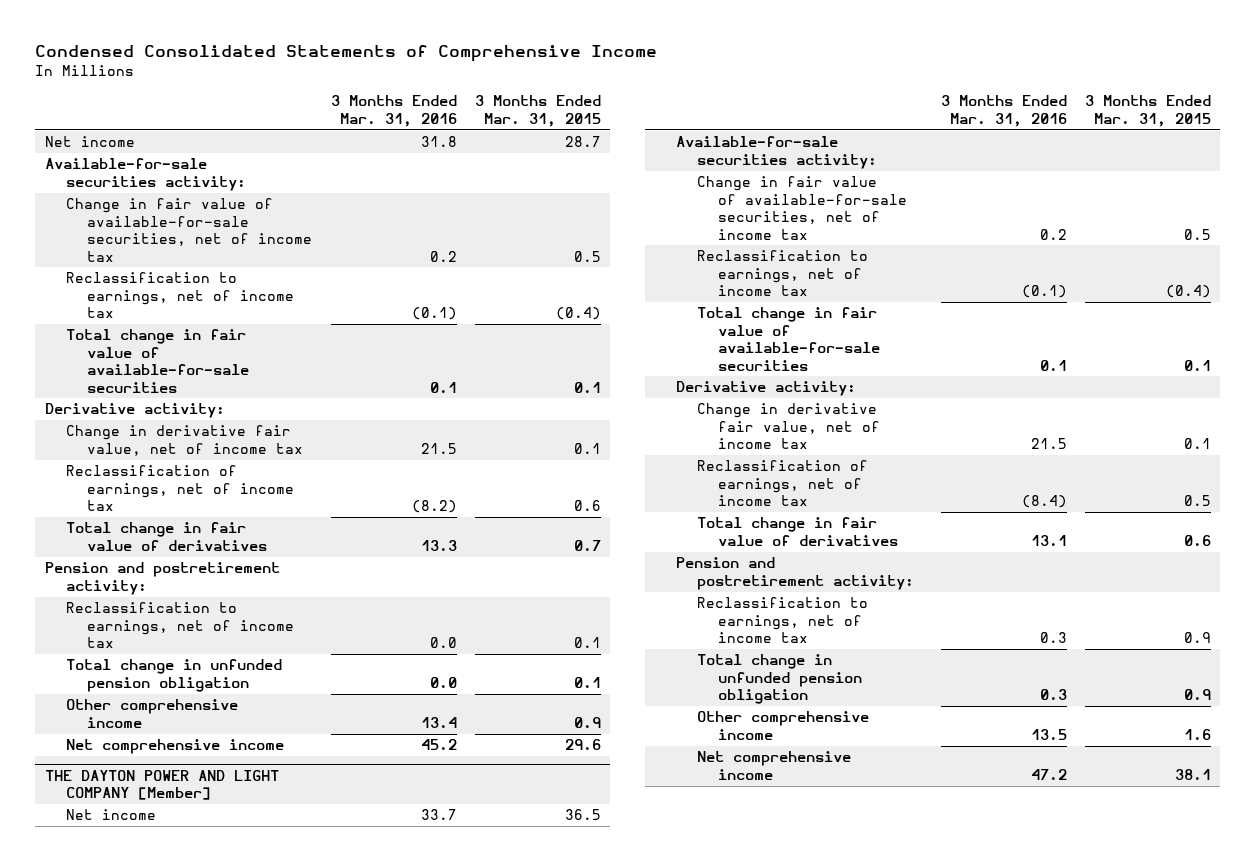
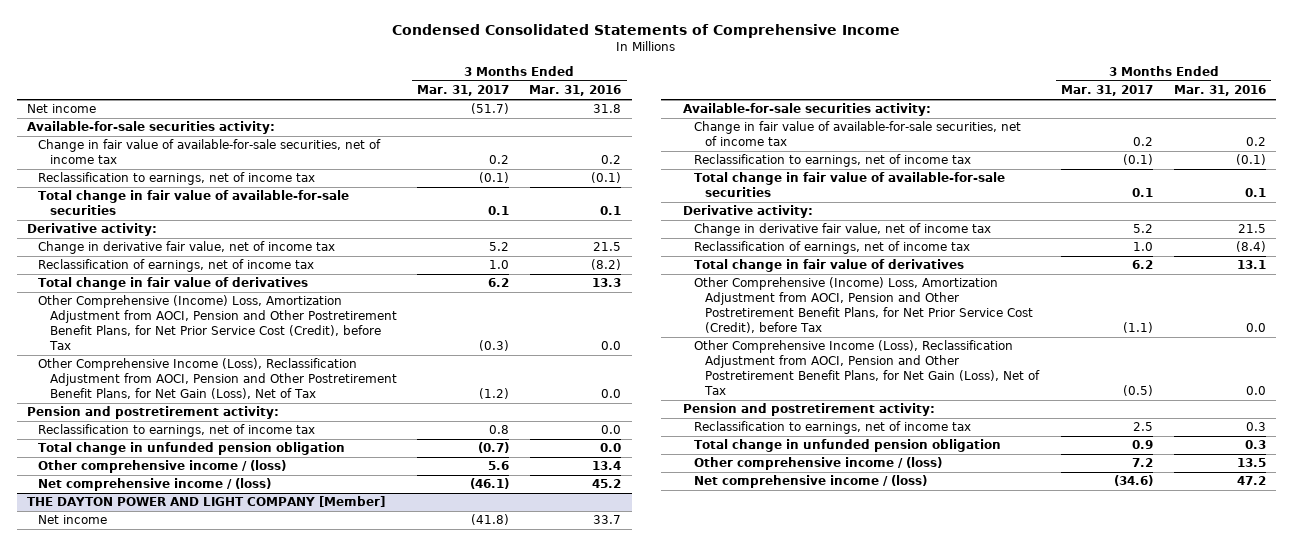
[475,95,602,127] 3 Months Ended Mar. 31, 2015 -> none
none -> [417,85,510,97] Mar. 31, 2017
none -> [38,295,397,350] Other Comprehensive (Income) Loss, Amortization Adjustment from AOCI, Pension and Other Postretirement Benefit Plans, for Net Prior Service Cost (Credit), before Tax
none -> [38,358,397,400] Other Comprehensive Income (Loss), Reclassification Adjustment from AOCI, Pension and Other Postretirement Benefit Plans, for Net Gain (Loss), Net of Tax
[65,699,238,728] Other comprehensive income -> [38,460,287,474] Other comprehensive income / (loss)
[65,739,284,755] Net comprehensive income -> [38,478,272,492] Net comprehensive income / (loss)
none -> [693,277,1034,333] Other Comprehensive (Income) Loss, Amortization Adjustment from AOCI, Pension and Other Postretirement Benefit Plans, for Net Prior Service Cost (Credit), before Tax
none -> [693,340,1041,395] Other Comprehensive Income (Loss), Reclassification Adjustment from AOCI, Pension and Other Postretirement Benefit Plans, for Net Gain (Loss), Net of Tax
[697,711,870,740] Other comprehensive income -> [693,457,942,471] Other comprehensive income / (loss)
[697,751,852,780] Net comprehensive income -> [693,475,927,489] Net comprehensive income / (loss)

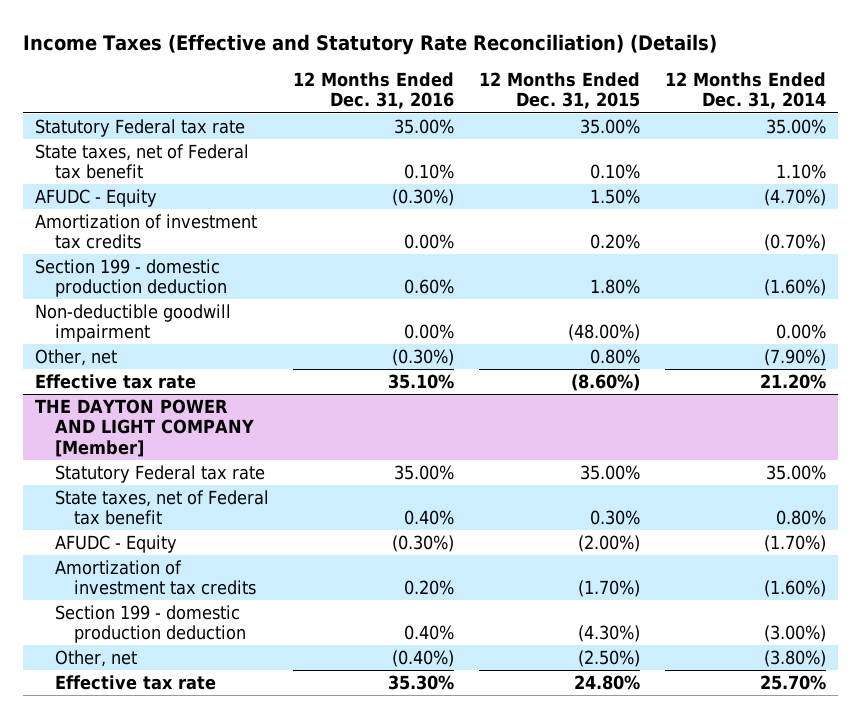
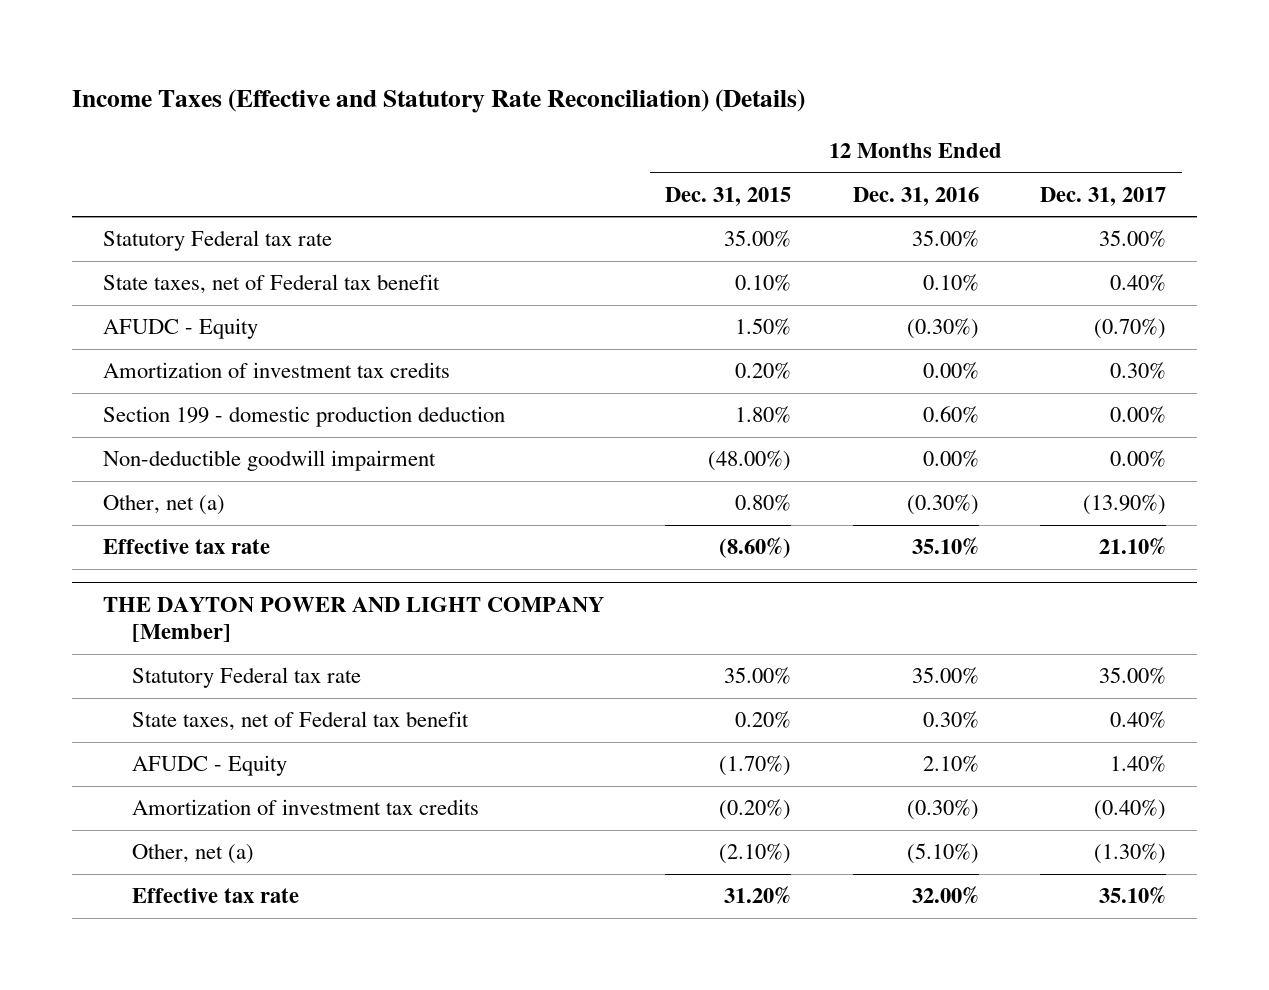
[664,71,826,110] 12 Months Ended Dec. 31, 2014 -> none
none -> [1040,186,1167,206] Dec. 31, 2017
[35,348,118,366] Other, net -> [102,494,225,516] Other, net (a)
[54,604,247,644] Section 199 - domestic production deduction -> none
[404,510,455,526] 0.40% -> [922,711,979,729] 0.30%
[589,510,640,526] 0.30% -> [735,711,792,729] 0.20%
[392,534,455,552] (0.30%) -> [922,755,979,773] 2.10%
[577,534,640,552] (2.00%) -> [719,755,792,777] (1.70%)
[404,580,455,596] 0.20% -> [906,799,979,821] (0.30%)
[577,580,640,598] (1.70%) -> [719,799,792,821] (0.20%)
[54,649,137,667] Other, net -> [132,843,255,865] Other, net (a)
[392,649,455,667] (0.40%) -> [906,843,979,865] (5.10%)
[577,649,640,667] (2.50%) -> [719,843,792,865] (2.10%)
[388,674,455,690] 35.30% -> [911,886,979,905] 32.00%
[573,674,640,690] 24.80% -> [724,886,792,905] 31.20%

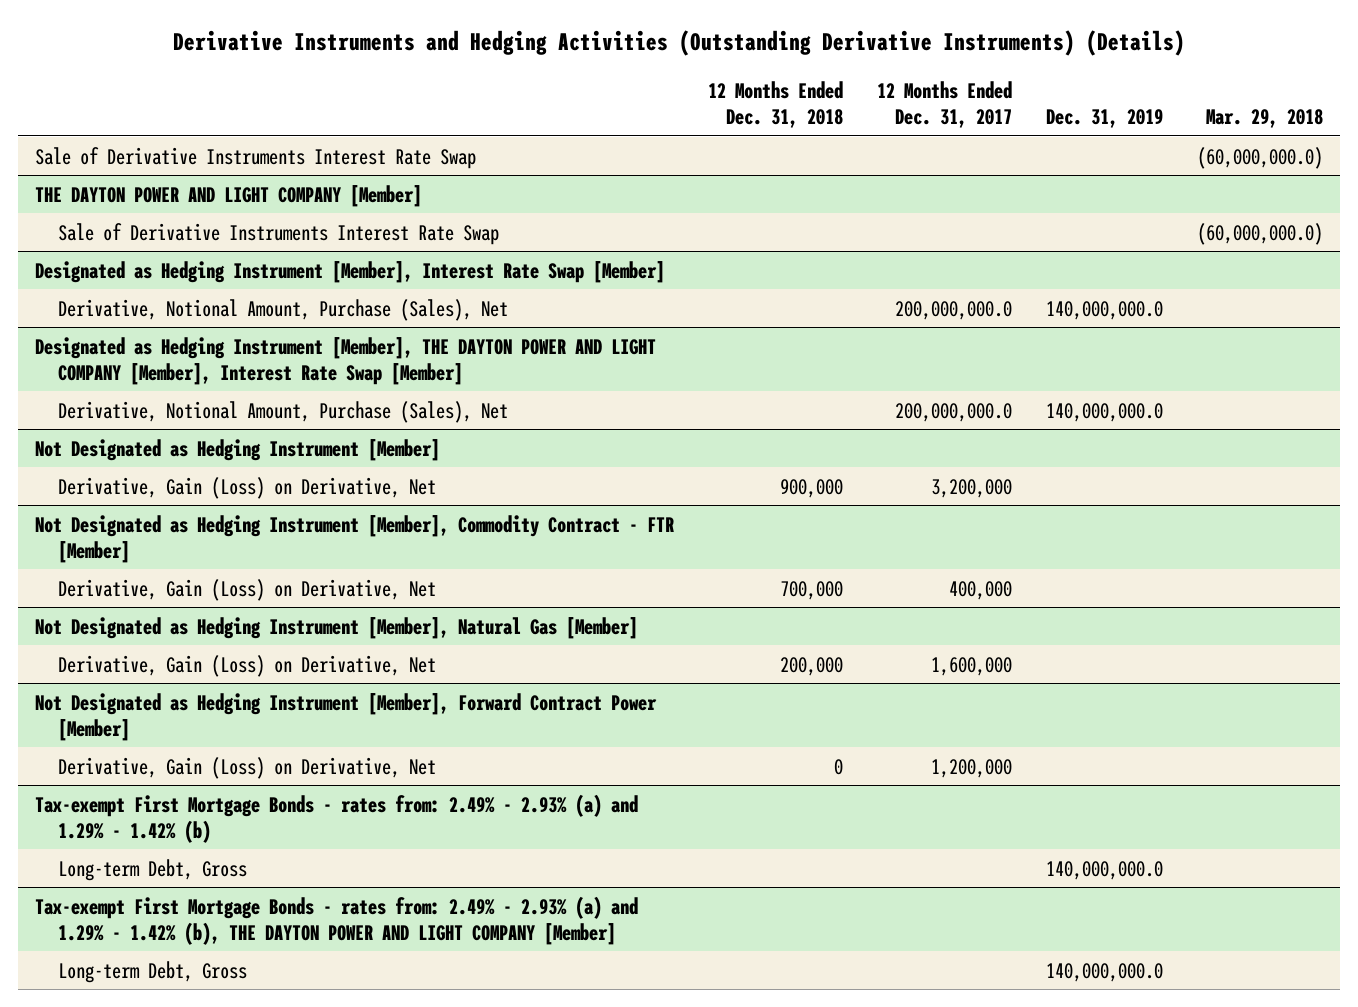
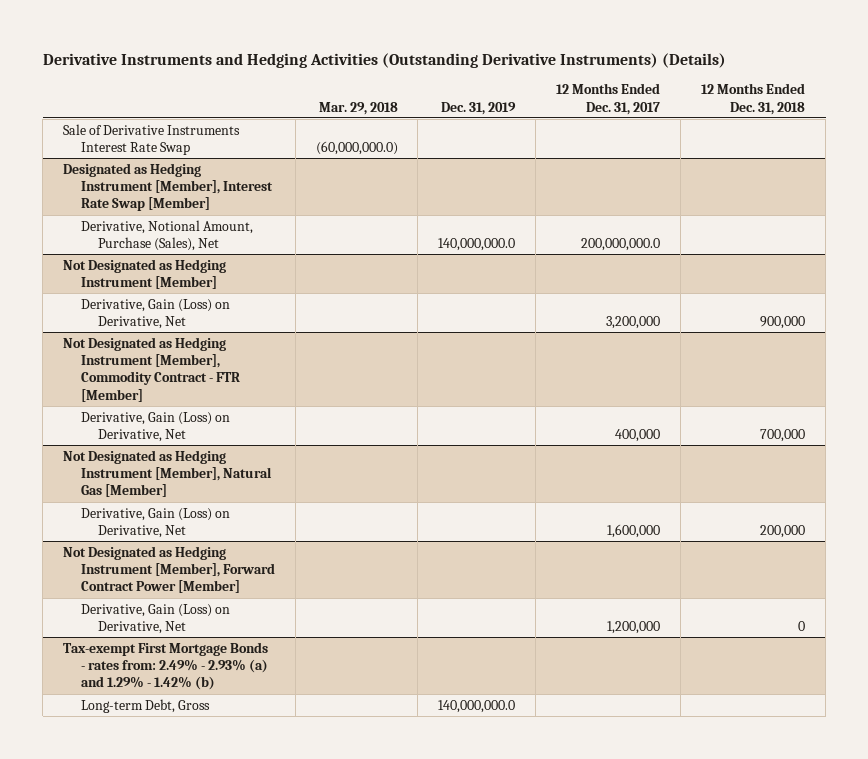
[34,184,422,207] THE DAYTON POWER AND LIGHT COMPANY [Member] -> none
[58,222,500,245] Sale of Derivative Instruments Interest Rate Swap -> none
[34,336,656,385] Designated as Hedging Instrument [Member], THE DAYTON POWER AND LIGHT COMPANY [Member], Interest Rate Swap [Member] -> none
[58,400,509,423] Derivative, Notional Amount, Purchase (Sales), Net -> none
[34,895,638,945] Tax-exempt First Mortgage Bonds - rates from: 2.49% - 2.93% (a) and 1.29% - 1.42% (b), THE DAYTON POWER AND LIGHT COMPANY [Member] -> none
[58,960,248,983] Long-term Debt, Gross -> none

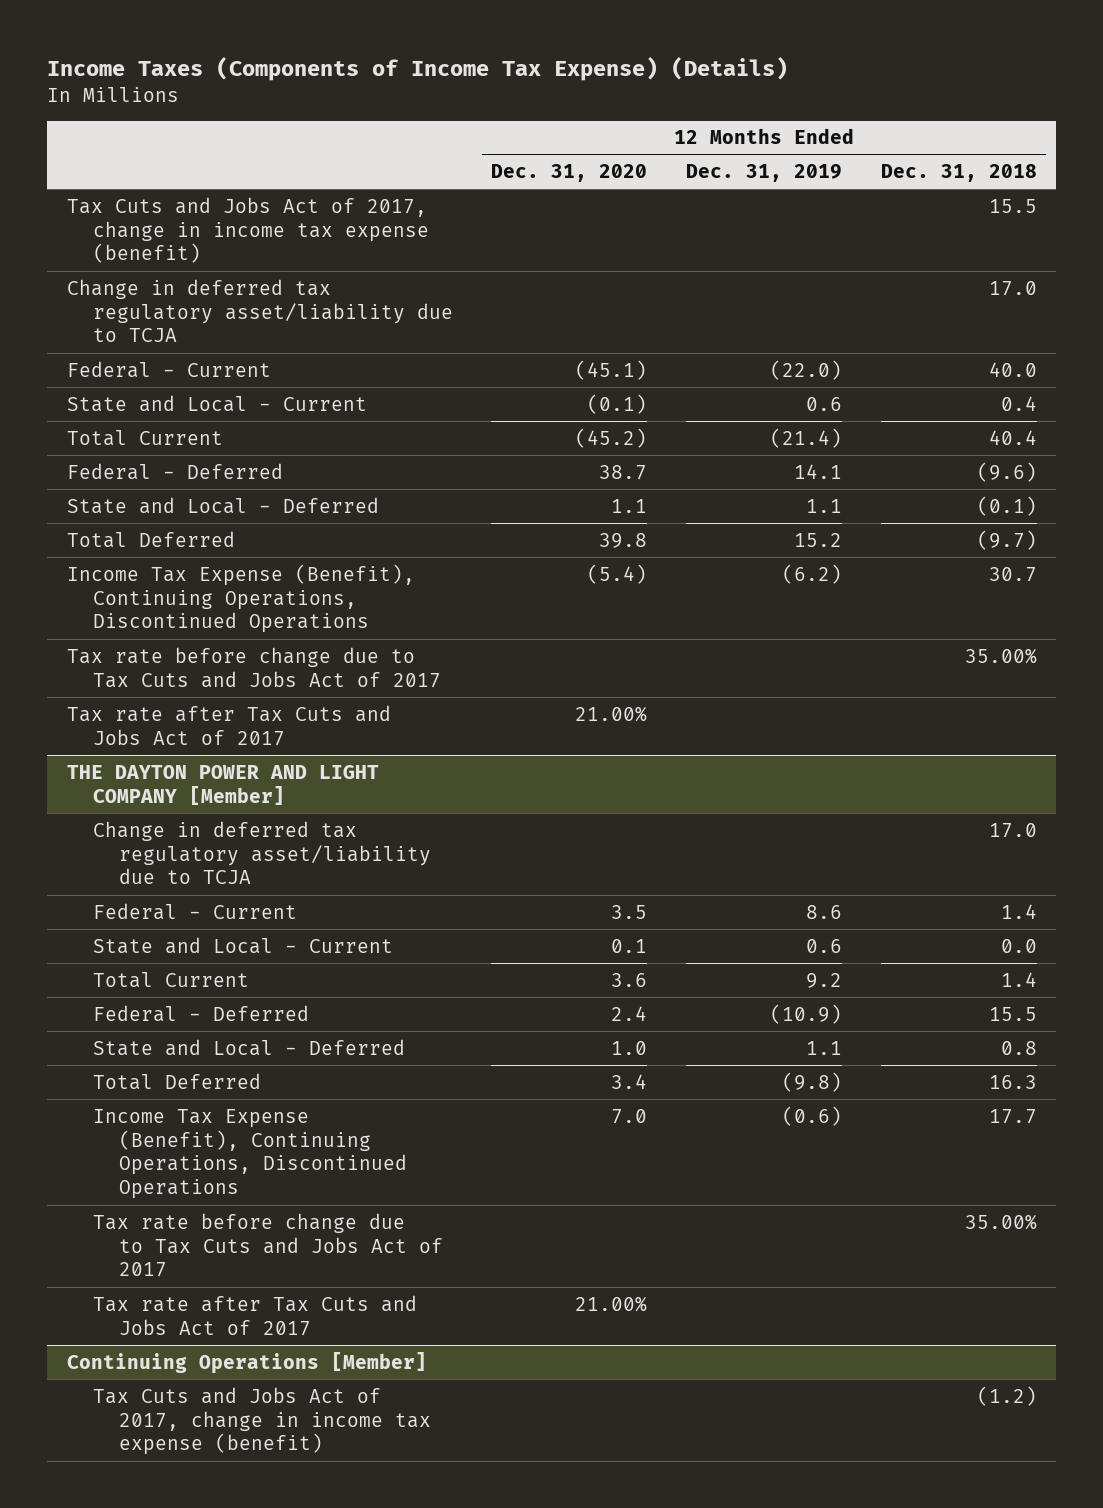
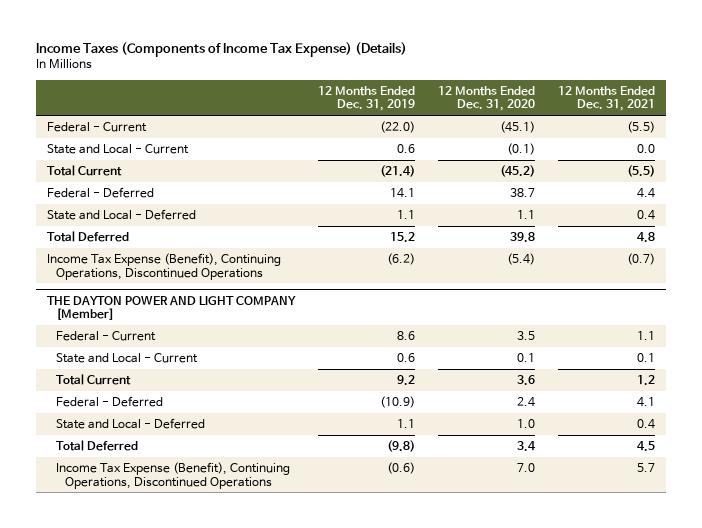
[880,164,1037,183] Dec. 31, 2018 -> none
none -> [557,85,655,112] 12 Months Ended Dec. 31, 2021
[66,196,429,264] Tax Cuts and Jobs Act of 2017, change in income tax expense (benefit) -> none
[66,278,453,343] Change in deferred tax regulatory asset/liability due to TCJA -> none
[66,646,441,688] Tax rate before change due to Tax Cuts and Jobs Act of 2017 -> none
[66,704,391,746] Tax rate after Tax Cuts and Jobs Act of 2017 -> none
[92,820,431,885] Change in deferred tax regulatory asset/liability due to TCJA -> none
[92,1212,443,1278] Tax rate before change due to Tax Cuts and Jobs Act of 2017 -> none
[92,1294,417,1336] Tax rate after Tax Cuts and Jobs Act of 2017 -> none
[66,1351,427,1374] Continuing Operations [Member] -> none
[92,1386,431,1456] Tax Cuts and Jobs Act of 2017, change in income tax expense (benefit) -> none

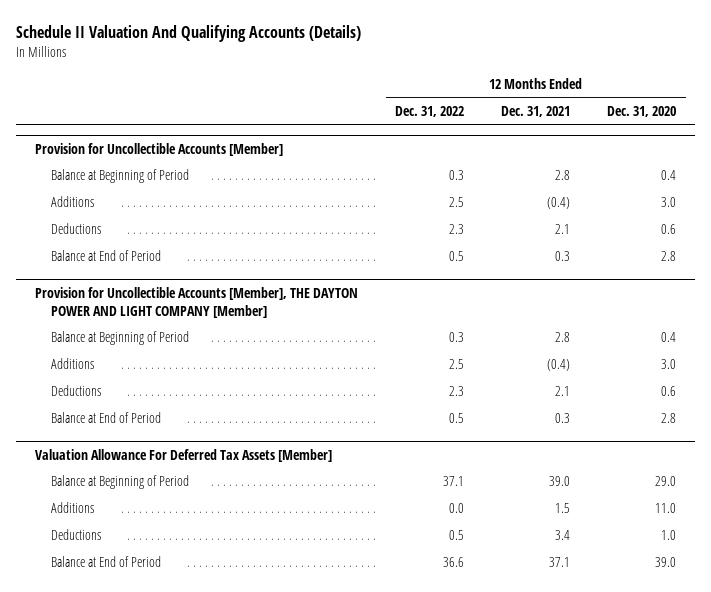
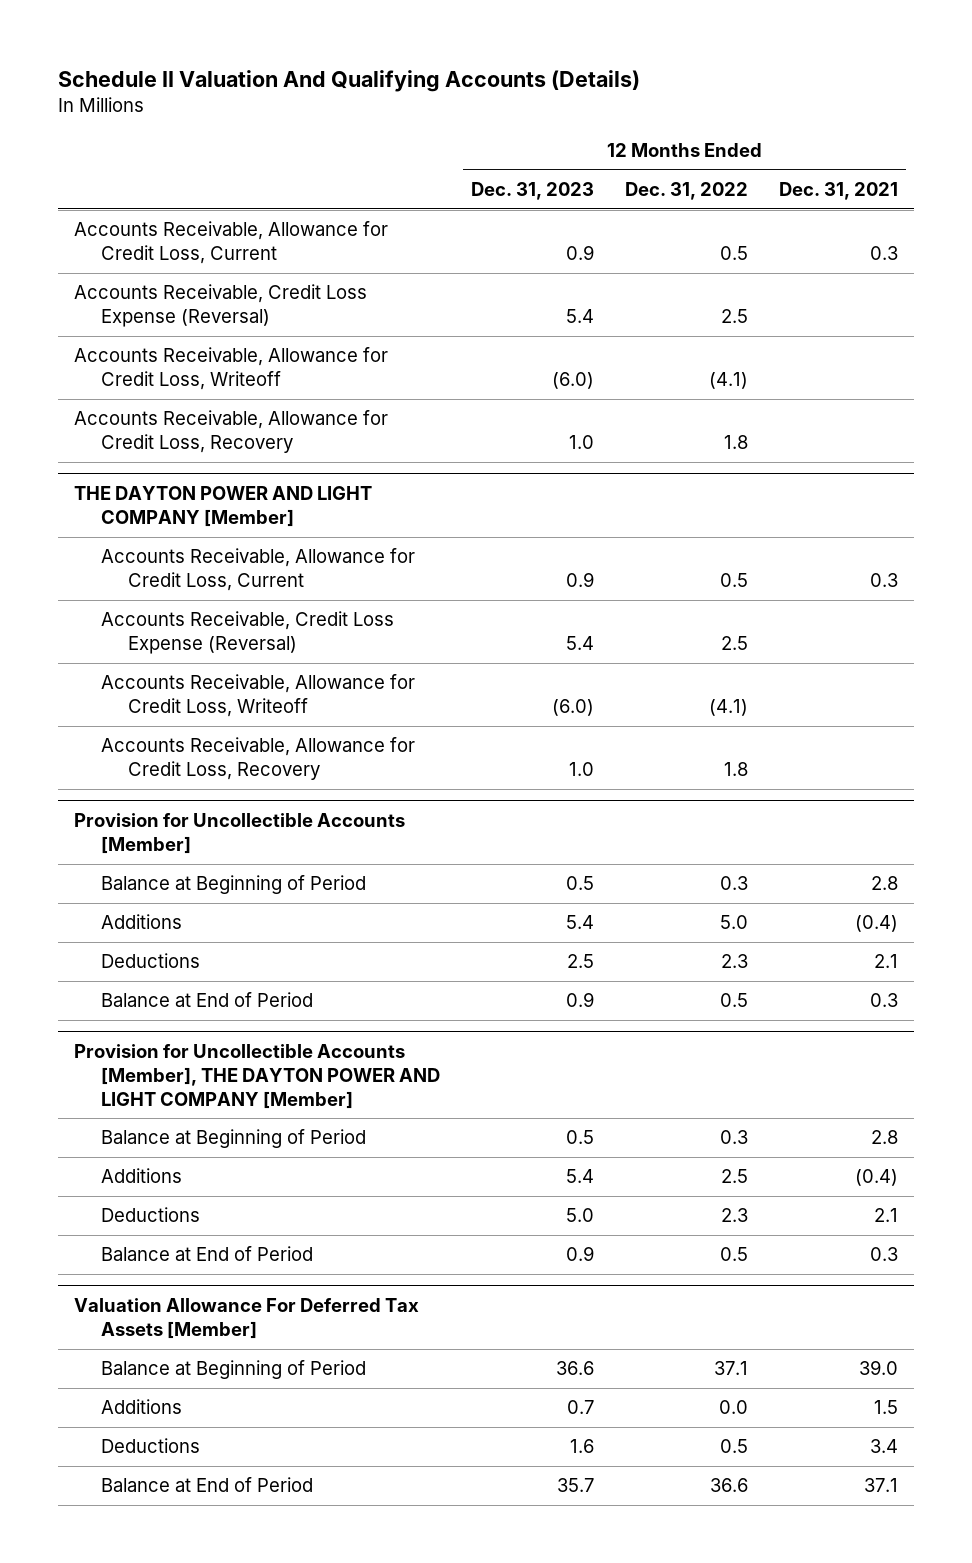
[607,106,677,118] Dec. 31, 2020 -> none
none -> [471,181,595,200] Dec. 31, 2023
none -> [73,221,388,265] Accounts Receivable, Allowance for Credit Loss, Current
none -> [73,284,367,328] Accounts Receivable, Credit Loss Expense (Reversal)
none -> [73,347,388,391] Accounts Receivable, Allowance for Credit Loss, Writeoff
none -> [73,410,388,454] Accounts Receivable, Allowance for Credit Loss, Recovery
none -> [73,486,372,528] THE DAYTON POWER AND LIGHT COMPANY [Member]
none -> [101,548,416,592] Accounts Receivable, Allowance for Credit Loss, Current
none -> [101,611,395,655] Accounts Receivable, Credit Loss Expense (Reversal)
none -> [101,674,416,718] Accounts Receivable, Allowance for Credit Loss, Writeoff
none -> [101,737,416,781] Accounts Receivable, Allowance for Credit Loss, Recovery
[449,197,465,208] 2.5 -> [720,915,749,930] 5.0

